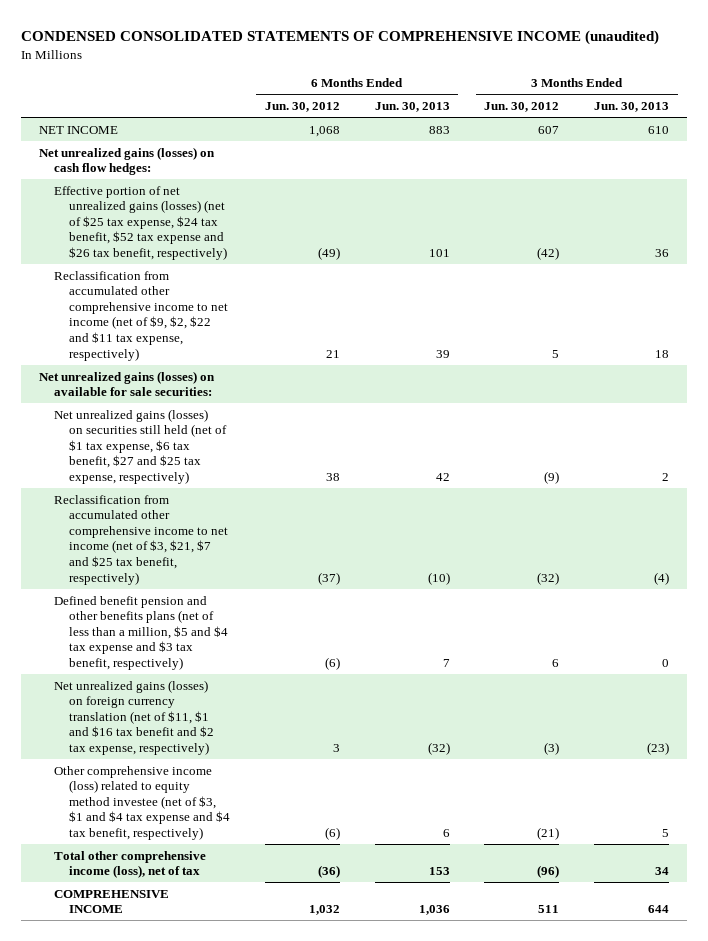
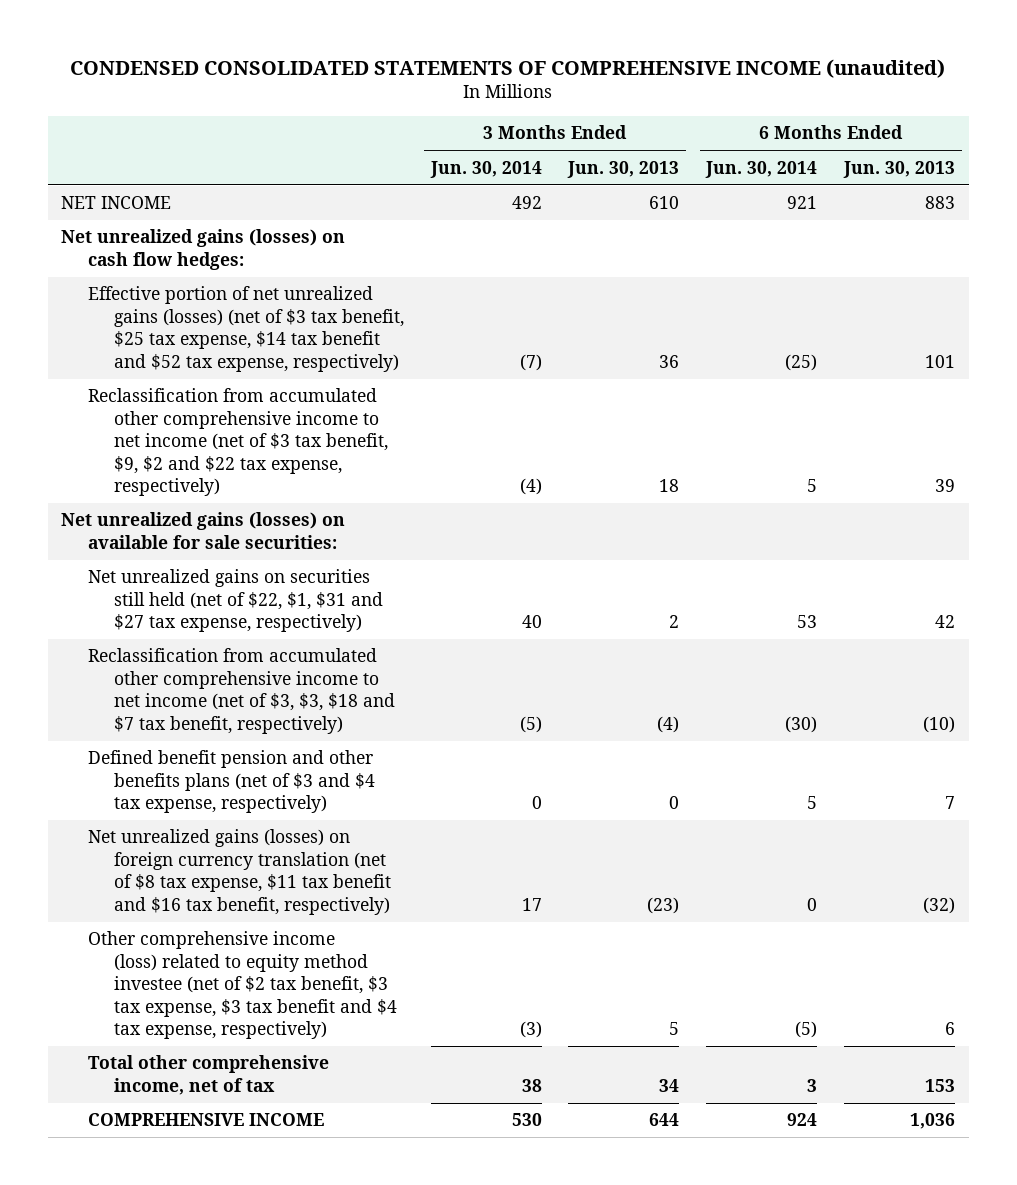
[264,101,340,112] Jun. 30, 2012 -> none
[484,101,560,112] Jun. 30, 2012 -> none
none -> [429,160,542,178] Jun. 30, 2014
none -> [705,160,818,178] Jun. 30, 2014
[53,185,228,261] Effective portion of net unrealized gains (losses) (net of $25 tax expense, $24 tax benefit, $52 tax expense and $26 tax benefit, respectively) -> [87,286,404,372] Effective portion of net unrealized gains (losses) (net of $3 tax benefit, $25 tax expense, $14 tax benefit and $52 tax expense, respectively)
[53,270,229,361] Reclassification from accumulated other comprehensive income to net income (net of $9, $2, $22 and $11 tax expense, respectively) -> [87,388,388,497] Reclassification from accumulated other comprehensive income to net income (net of $3 tax benefit, $9, $2 and $22 tax expense, respectively)
[53,408,228,485] Net unrealized gains (losses) on securities still held (net of $1 tax expense, $6 tax benefit, $27 and $25 tax expense, respectively) -> [87,569,383,633] Net unrealized gains on securities still held (net of $22, $1, $31 and $27 tax expense, respectively)
[53,494,229,585] Reclassification from accumulated other comprehensive income to net income (net of $3, $21, $7 and $25 tax benefit, respectively) -> [87,648,395,734] Reclassification from accumulated other comprehensive income to net income (net of $3, $3, $18 and $7 tax benefit, respectively)
[53,595,229,671] Defined benefit pension and other benefits plans (net of less than a million, $5 and $4 tax expense and $3 tax benefit, respectively) -> [87,750,375,814] Defined benefit pension and other benefits plans (net of $3 and $4 tax expense, respectively)
[53,679,215,756] Net unrealized gains (losses) on foreign currency translation (net of $11, $1 and $16 tax benefit and $2 tax expense, respectively) -> [87,829,391,915] Net unrealized gains (losses) on foreign currency translation (net of $8 tax expense, $11 tax benefit and $16 tax benefit, respectively)
[53,765,231,841] Other comprehensive income (loss) related to equity method investee (net of $3, $1 and $4 tax expense and $4 tax benefit, respectively) -> [87,931,397,1040] Other comprehensive income (loss) related to equity method investee (net of $2 tax benefit, $3 tax expense, $3 tax benefit and $4 tax expense, respectively)
[53,850,206,879] Total other comprehensive income (loss), net of tax -> [87,1055,329,1095] Total other comprehensive income, net of tax

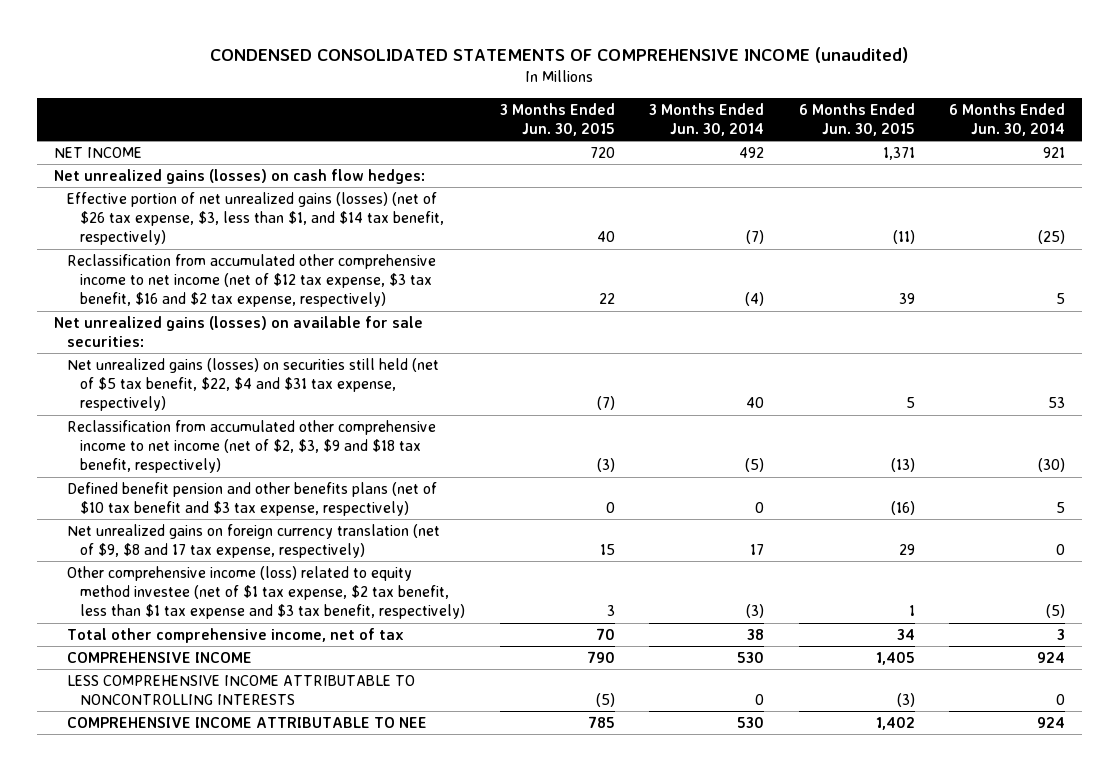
[567,160,680,178] Jun. 30, 2013 -> none
[843,160,956,178] Jun. 30, 2013 -> none
none -> [499,102,615,136] 3 Months Ended Jun. 30, 2015
none -> [798,102,915,136] 6 Months Ended Jun. 30, 2015
[87,286,404,372] Effective portion of net unrealized gains (losses) (net of $3 tax benefit, $25 tax expense, $14 tax benefit and $52 tax expense, respectively) -> [67,191,445,246] Effective portion of net unrealized gains (losses) (net of $26 tax expense, $3, less than $1, and $14 tax benefit, respectively)
[87,388,388,497] Reclassification from accumulated other comprehensive income to net income (net of $3 tax benefit, $9, $2 and $22 tax expense, respectively) -> [67,253,437,308] Reclassification from accumulated other comprehensive income to net income (net of $12 tax expense, $3 tax benefit, $16 and $2 tax expense, respectively)
[87,569,383,633] Net unrealized gains on securities still held (net of $22, $1, $31 and $27 tax expense, respectively) -> [67,357,440,412] Net unrealized gains (losses) on securities still held (net of $5 tax benefit, $22, $4 and $31 tax expense, respectively)
[87,648,395,734] Reclassification from accumulated other comprehensive income to net income (net of $3, $3, $18 and $7 tax benefit, respectively) -> [67,419,437,474] Reclassification from accumulated other comprehensive income to net income (net of $2, $3, $9 and $18 tax benefit, respectively)
[87,750,375,814] Defined benefit pension and other benefits plans (net of $3 and $4 tax expense, respectively) -> [67,481,438,517] Defined benefit pension and other benefits plans (net of $10 tax benefit and $3 tax expense, respectively)
[87,829,391,915] Net unrealized gains (losses) on foreign currency translation (net of $8 tax expense, $11 tax benefit and $16 tax benefit, respectively) -> [67,523,441,559] Net unrealized gains on foreign currency translation (net of $9, $8 and 17 tax expense, respectively)
[87,931,397,1040] Other comprehensive income (loss) related to equity method investee (net of $2 tax benefit, $3 tax expense, $3 tax benefit and $4 tax expense, respectively) -> [67,565,466,620] Other comprehensive income (loss) related to equity method investee (net of $1 tax expense, $2 tax benefit, less than $1 tax expense and $3 tax benefit, respectively)
none -> [67,674,416,706] LESS COMPREHENSIVE INCOME ATTRIBUTABLE TO NONCONTROLLING INTERESTS
none -> [67,716,428,728] COMPREHENSIVE INCOME ATTRIBUTABLE TO NEE

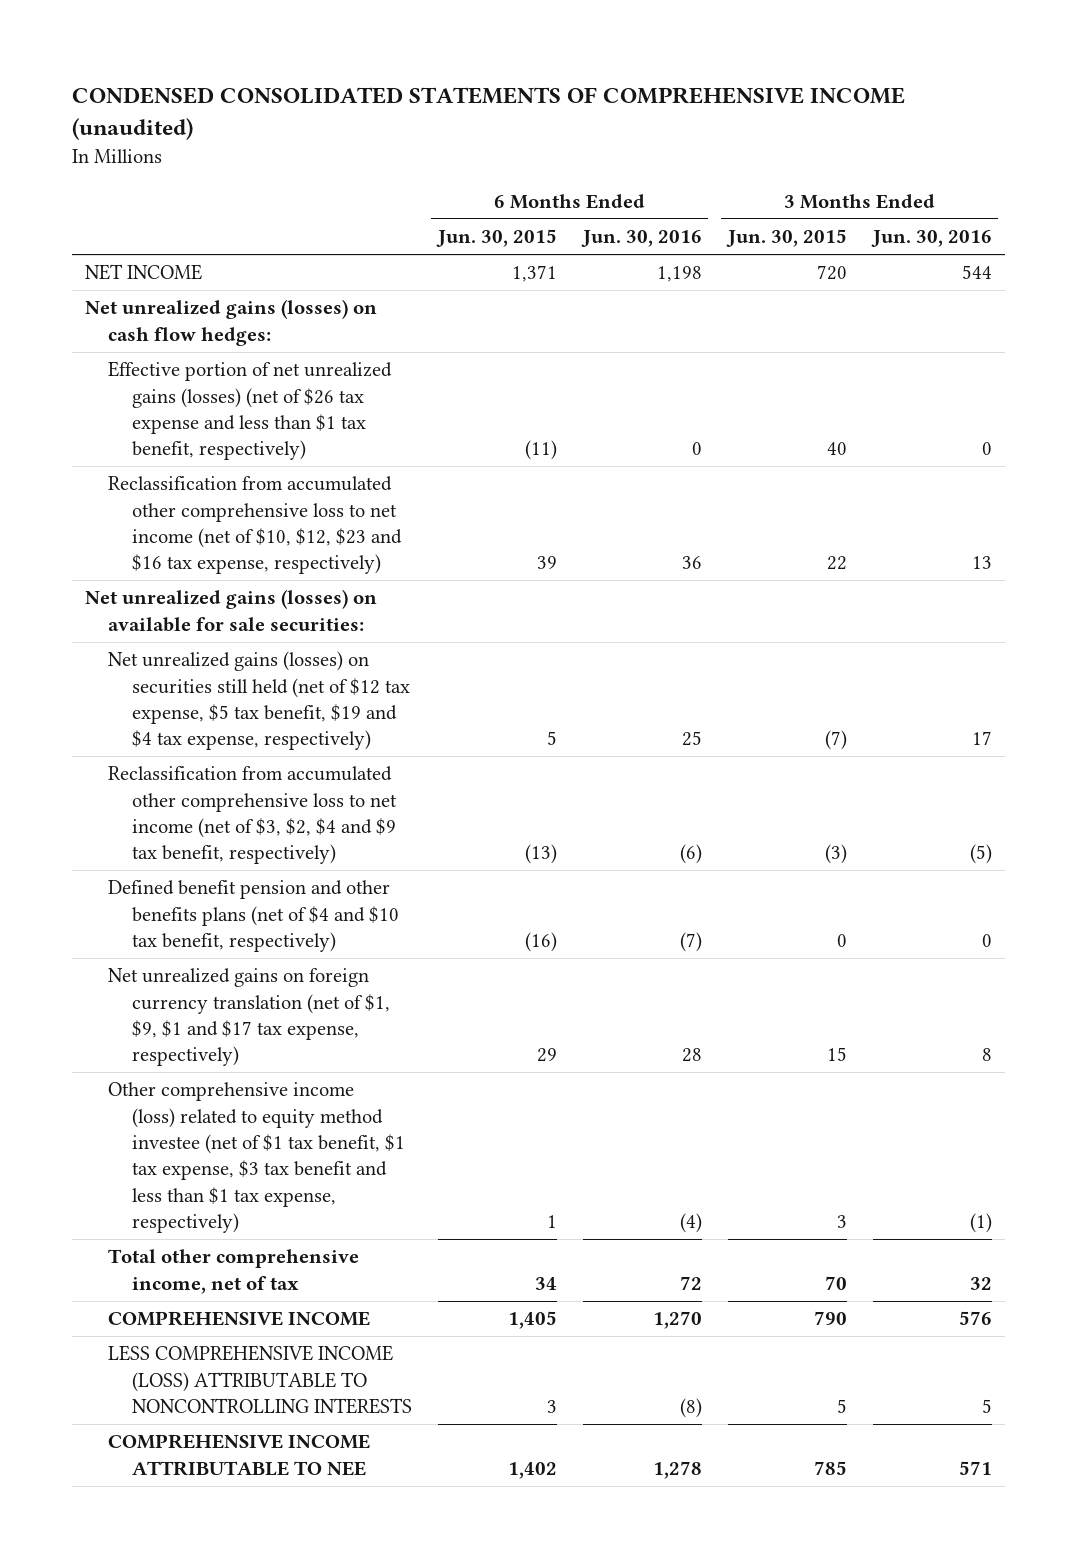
[649,102,765,136] 3 Months Ended Jun. 30, 2014 -> none
[949,102,1066,136] 6 Months Ended Jun. 30, 2014 -> none
none -> [580,230,702,248] Jun. 30, 2016
none -> [870,230,992,248] Jun. 30, 2016
[67,191,445,246] Effective portion of net unrealized gains (losses) (net of $26 tax expense, $3, less than $1, and $14 tax benefit, respectively) -> [108,361,393,461] Effective portion of net unrealized gains (losses) (net of $26 tax expense and less than $1 tax benefit, respectively)
[67,253,437,308] Reclassification from accumulated other comprehensive income to net income (net of $12 tax expense, $3 tax benefit, $16 and $2 tax expense, respectively) -> [108,476,402,575] Reclassification from accumulated other comprehensive loss to net income (net of $10, $12, $23 and $16 tax expense, respectively)
[67,357,440,412] Net unrealized gains (losses) on securities still held (net of $5 tax benefit, $22, $4 and $31 tax expense, respectively) -> [108,651,410,751] Net unrealized gains (losses) on securities still held (net of $12 tax expense, $5 tax benefit, $19 and $4 tax expense, respectively)
[67,419,437,474] Reclassification from accumulated other comprehensive income to net income (net of $2, $3, $9 and $18 tax benefit, respectively) -> [108,766,397,865] Reclassification from accumulated other comprehensive loss to net income (net of $3, $2, $4 and $9 tax benefit, respectively)
[67,481,438,517] Defined benefit pension and other benefits plans (net of $10 tax benefit and $3 tax expense, respectively) -> [108,880,399,952] Defined benefit pension and other benefits plans (net of $4 and $10 tax benefit, respectively)
[67,523,441,559] Net unrealized gains on foreign currency translation (net of $9, $8 and 17 tax expense, respectively) -> [108,968,390,1067] Net unrealized gains on foreign currency translation (net of $1, $9, $1 and $17 tax expense, respectively)
[67,565,466,620] Other comprehensive income (loss) related to equity method investee (net of $1 tax expense, $2 tax benefit, less than $1 tax expense and $3 tax benefit, respectively) -> [108,1082,405,1233] Other comprehensive income (loss) related to equity method investee (net of $1 tax benefit, $1 tax expense, $3 tax benefit and less than $1 tax expense, respectively)
[67,674,416,706] LESS COMPREHENSIVE INCOME ATTRIBUTABLE TO NONCONTROLLING INTERESTS -> [108,1345,412,1414] LESS COMPREHENSIVE INCOME (LOSS) ATTRIBUTABLE TO NONCONTROLLING INTERESTS
[595,693,615,708] (5) -> [836,1398,847,1413] 5
[896,693,915,708] (3) -> [546,1399,557,1413] 3

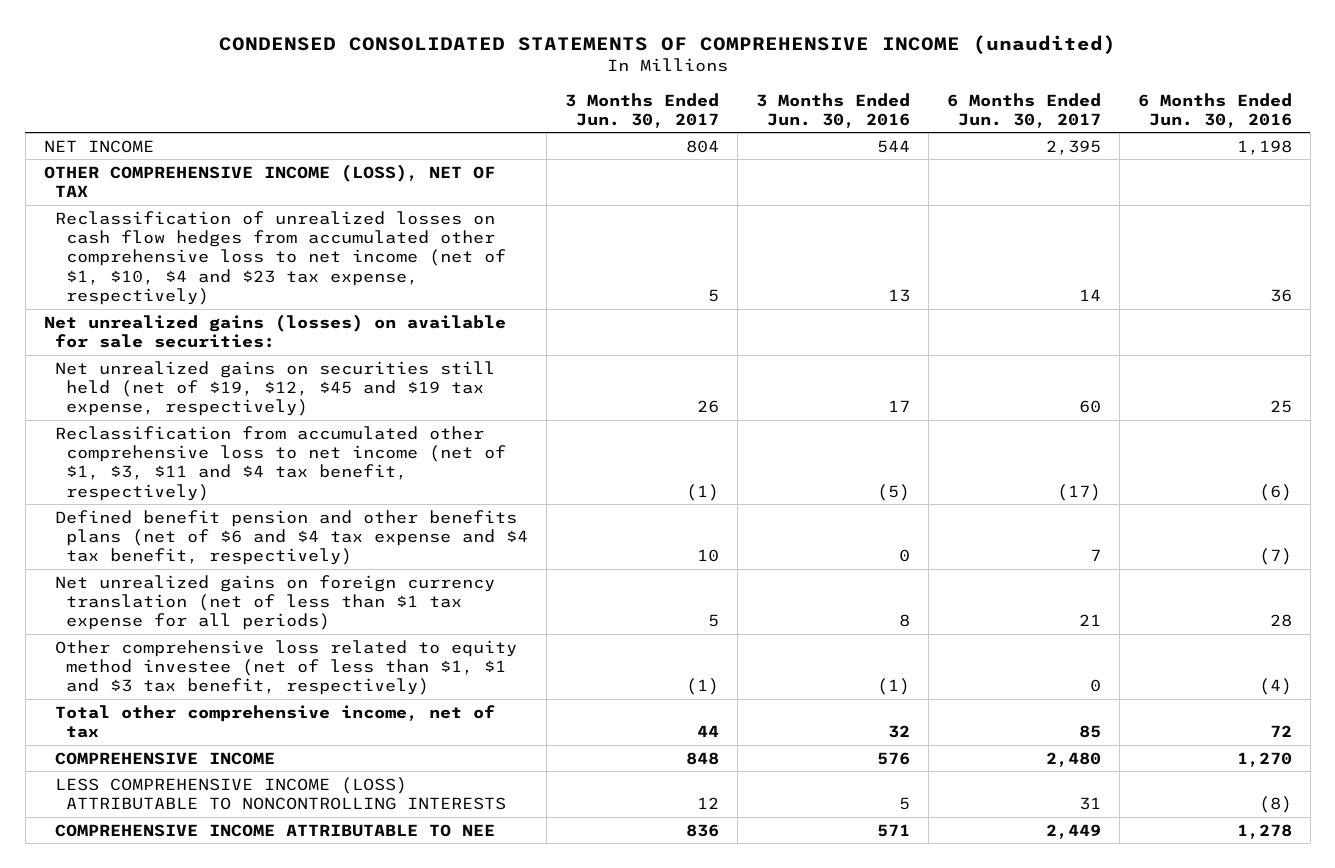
[435,229,557,248] Jun. 30, 2015 -> none
[725,229,847,248] Jun. 30, 2015 -> none
none -> [564,92,719,128] 3 Months Ended Jun. 30, 2017
none -> [946,92,1101,128] 6 Months Ended Jun. 30, 2017
[84,299,377,346] Net unrealized gains (losses) on cash flow hedges: -> none
[108,361,393,461] Effective portion of net unrealized gains (losses) (net of $26 tax expense and less than $1 tax benefit, respectively) -> none
none -> [43,163,495,198] OTHER COMPREHENSIVE INCOME (LOSS), NET OF TAX
[108,476,402,575] Reclassification from accumulated other comprehensive loss to net income (net of $10, $12, $23 and $16 tax expense, respectively) -> [54,210,506,306] Reclassification of unrealized losses on cash flow hedges from accumulated other comprehensive loss to net income (net of $1, $10, $4 and $23 tax expense, respectively)
[108,651,410,751] Net unrealized gains (losses) on securities still held (net of $12 tax expense, $5 tax benefit, $19 and $4 tax expense, respectively) -> [54,360,495,417] Net unrealized gains on securities still held (net of $19, $12, $45 and $19 tax expense, respectively)
[108,766,397,865] Reclassification from accumulated other comprehensive loss to net income (net of $3, $2, $4 and $9 tax benefit, respectively) -> [54,425,506,501] Reclassification from accumulated other comprehensive loss to net income (net of $1, $3, $11 and $4 tax benefit, respectively)
[108,880,399,952] Defined benefit pension and other benefits plans (net of $4 and $10 tax benefit, respectively) -> [54,509,528,566] Defined benefit pension and other benefits plans (net of $6 and $4 tax expense and $4 tax benefit, respectively)
[108,968,390,1067] Net unrealized gains on foreign currency translation (net of $1, $9, $1 and $17 tax expense, respectively) -> [54,574,495,631] Net unrealized gains on foreign currency translation (net of less than $1 tax expense for all periods)
[108,1082,405,1233] Other comprehensive income (loss) related to equity method investee (net of $1 tax benefit, $1 tax expense, $3 tax benefit and less than $1 tax expense, respectively) -> [54,639,517,696] Other comprehensive loss related to equity method investee (net of less than $1, $1 and $3 tax benefit, respectively)

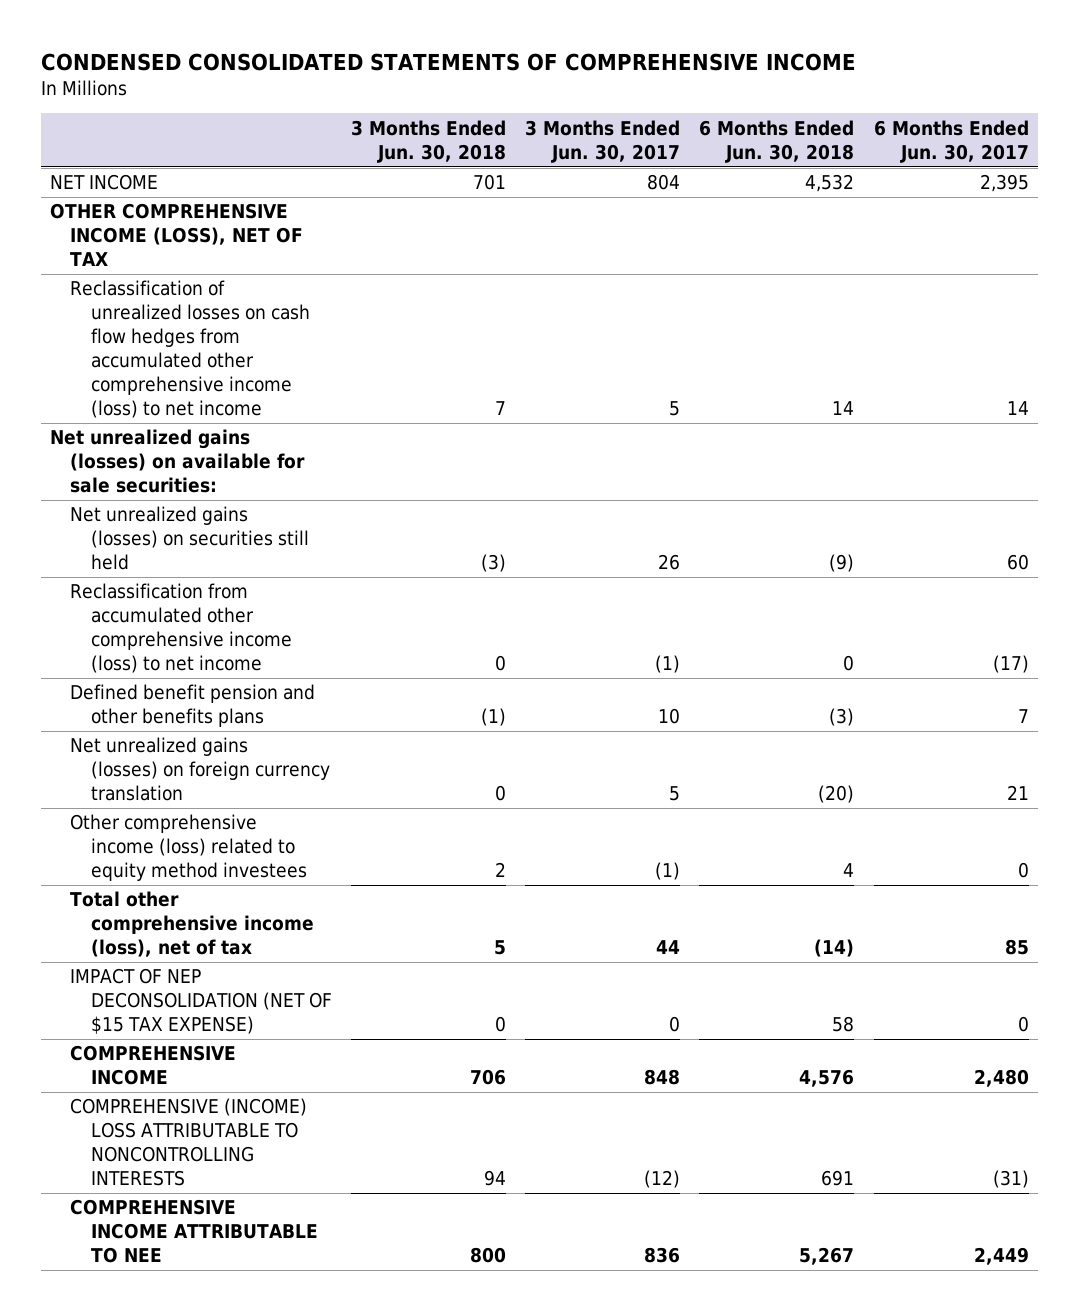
[218,34,1116,54] CONDENSED CONSOLIDATED STATEMENTS OF COMPREHENSIVE INCOME (unaudited) -> [40,52,856,71] CONDENSED CONSOLIDATED STATEMENTS OF COMPREHENSIVE INCOME
[755,92,910,128] 3 Months Ended Jun. 30, 2016 -> none
[1137,92,1292,128] 6 Months Ended Jun. 30, 2016 -> none
none -> [350,119,506,163] 3 Months Ended Jun. 30, 2018
none -> [699,119,855,163] 6 Months Ended Jun. 30, 2018
[54,210,506,306] Reclassification of unrealized losses on cash flow hedges from accumulated other comprehensive loss to net income (net of $1, $10, $4 and $23 tax expense, respectively) -> [70,280,310,419] Reclassification of unrealized losses on cash flow hedges from accumulated other comprehensive income (loss) to net income
[54,360,495,417] Net unrealized gains on securities still held (net of $19, $12, $45 and $19 tax expense, respectively) -> [70,506,309,571] Net unrealized gains (losses) on securities still held
[54,425,506,501] Reclassification from accumulated other comprehensive loss to net income (net of $1, $3, $11 and $4 tax benefit, respectively) -> [70,583,292,674] Reclassification from accumulated other comprehensive income (loss) to net income
[54,509,528,566] Defined benefit pension and other benefits plans (net of $6 and $4 tax expense and $4 tax benefit, respectively) -> [70,684,316,728] Defined benefit pension and other benefits plans
[54,574,495,631] Net unrealized gains on foreign currency translation (net of less than $1 tax expense for all periods) -> [70,737,330,802] Net unrealized gains (losses) on foreign currency translation
[54,639,517,696] Other comprehensive loss related to equity method investee (net of less than $1, $1 and $3 tax benefit, respectively) -> [70,814,307,882] Other comprehensive income (loss) related to equity method investees
[54,704,495,739] Total other comprehensive income, net of tax -> [70,891,314,958] Total other comprehensive income (loss), net of tax
none -> [70,968,332,1035] IMPACT OF NEP DECONSOLIDATION (NET OF $15 TAX EXPENSE)
[54,776,506,811] LESS COMPREHENSIVE INCOME (LOSS) ATTRIBUTABLE TO NONCONTROLLING INTERESTS -> [70,1098,308,1187] COMPREHENSIVE (INCOME) LOSS ATTRIBUTABLE TO NONCONTROLLING INTERESTS
[696,797,719,810] 12 -> [644,1170,681,1189] (12)
[1078,797,1101,811] 31 -> [992,1170,1029,1189] (31)

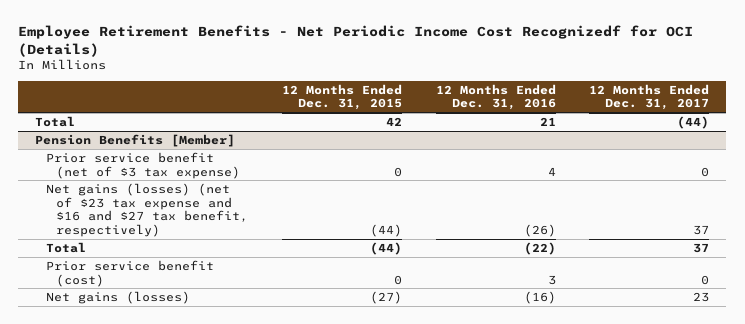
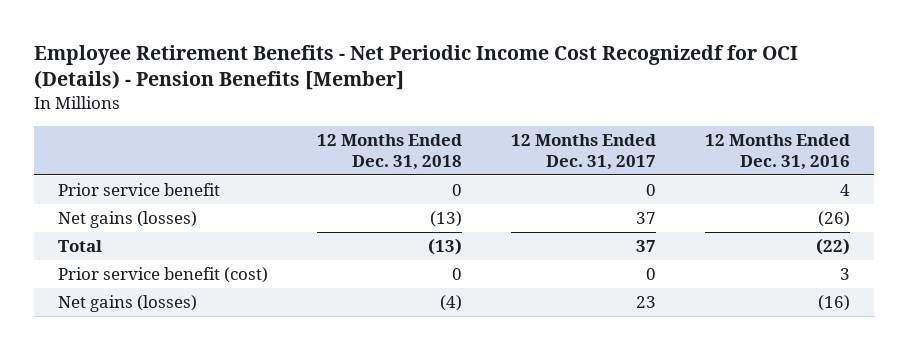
[18,25,694,57] Employee Retirement Benefits - Net Periodic Income Cost Recognizedf for OCI (Details) -> [33,45,798,91] Employee Retirement Benefits - Net Periodic Income Cost Recognizedf for OCI (Details) - Pension Benefits [Member]
[282,83,403,111] 12 Months Ended Dec. 31, 2015 -> none
none -> [317,133,463,170] 12 Months Ended Dec. 31, 2018
[35,115,76,127] Total -> none
[35,133,236,147] Pension Benefits [Member] -> none
[45,151,241,179] Prior service benefit (net of $3 tax expense) -> [58,183,221,197] Prior service benefit
[45,182,249,237] Net gains (losses) (net of $23 tax expense and $16 and $27 tax benefit, respectively) -> [58,211,198,229] Net gains (losses)

